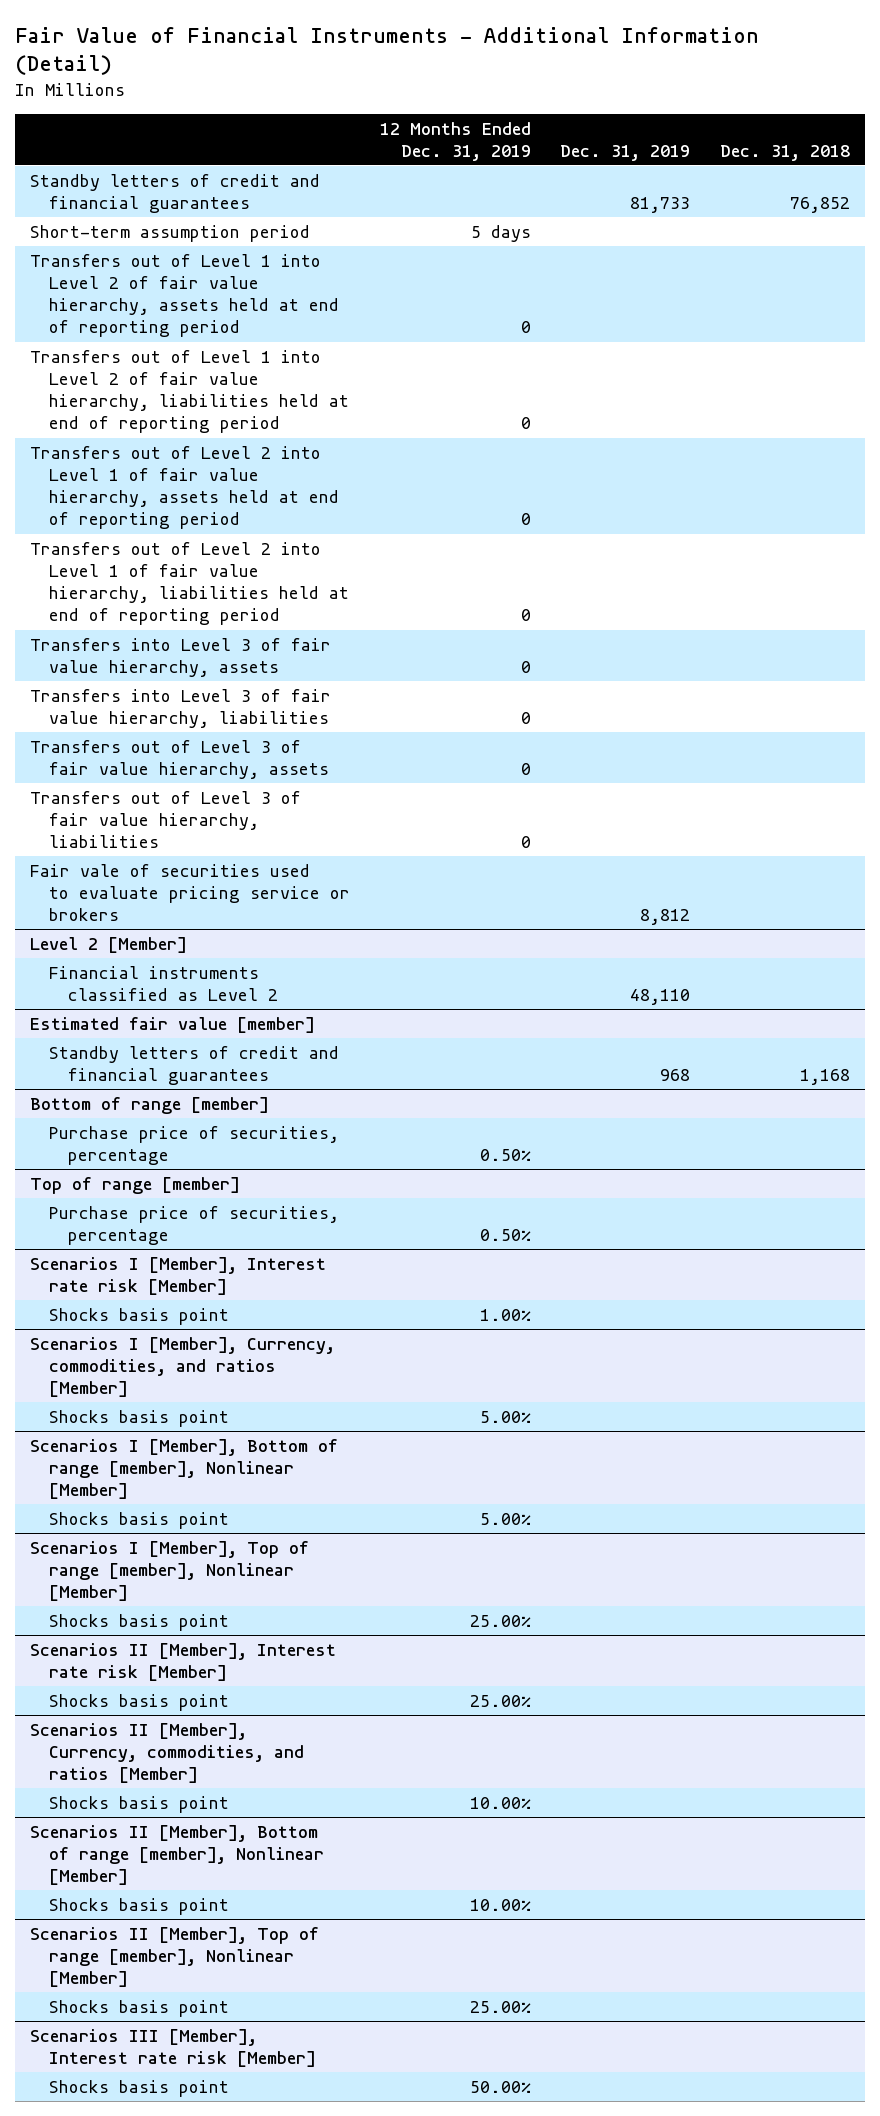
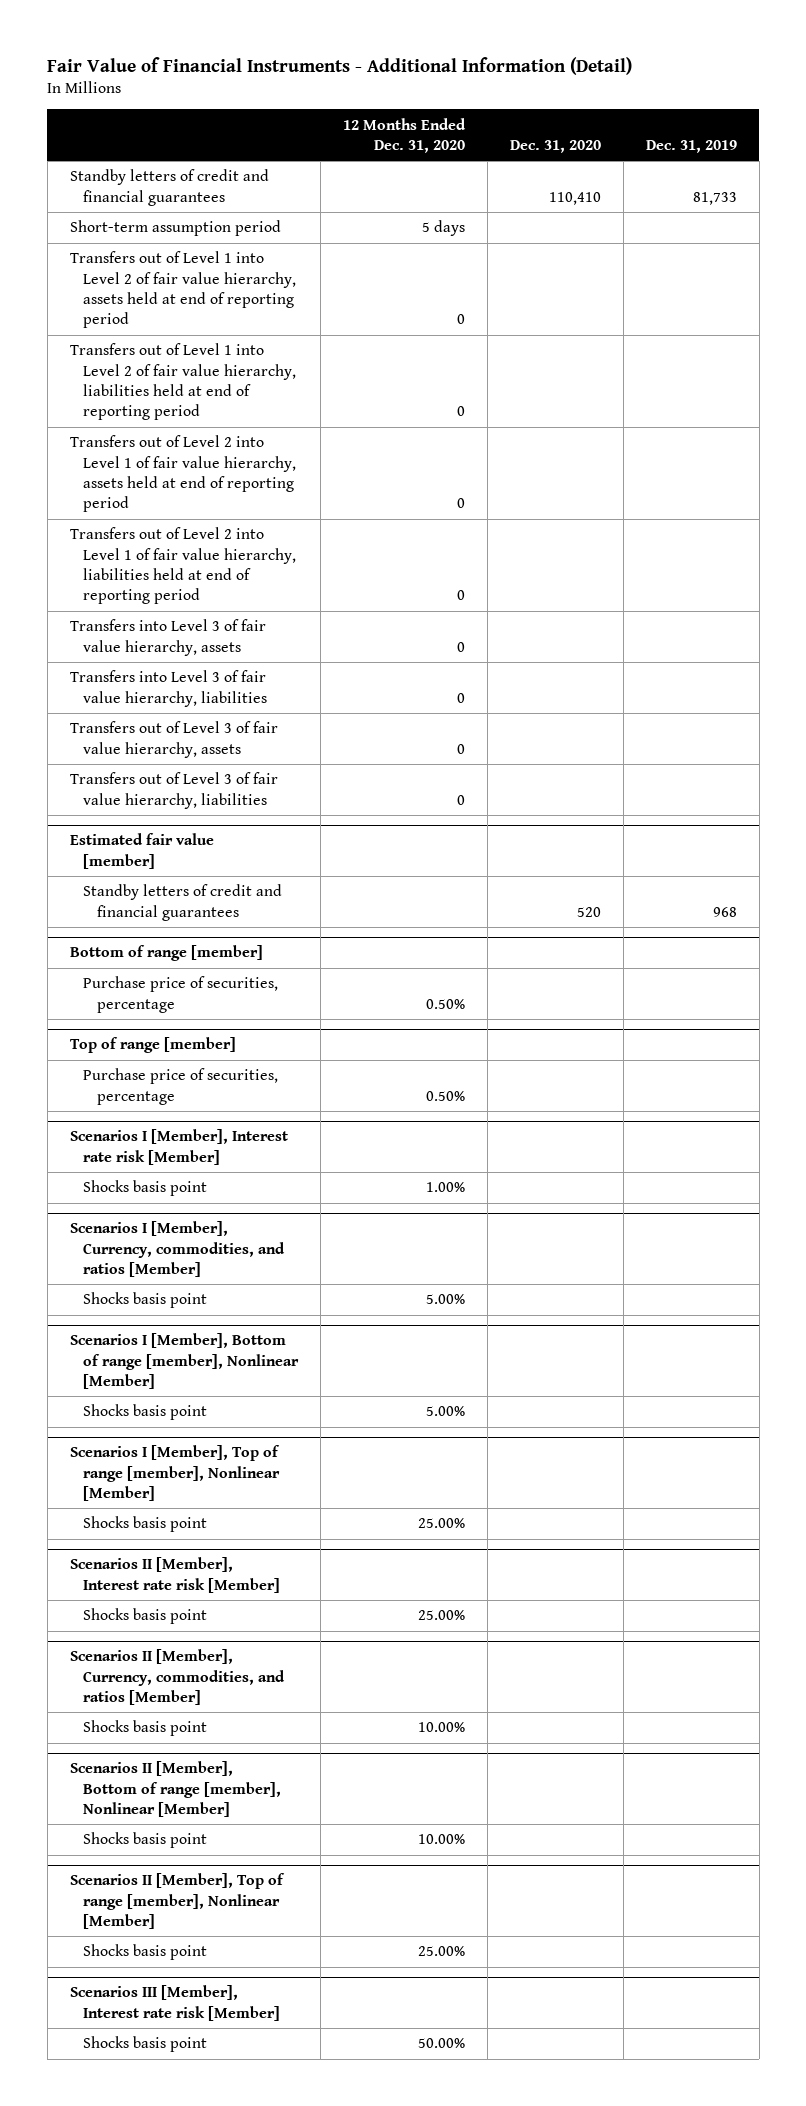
[379,121,531,161] 12 Months Ended Dec. 31, 2019 -> none
[720,144,851,161] Dec. 31, 2018 -> none
none -> [343,117,467,153] 12 Months Ended Dec. 31, 2020
none -> [509,139,601,153] Dec. 31, 2020
[29,863,351,922] Fair vale of securities used to evaluate pricing service or brokers -> none
[29,936,187,953] Level 2 [Member] -> none
[49,965,279,1001] Financial instruments classified as Level 2 -> none

